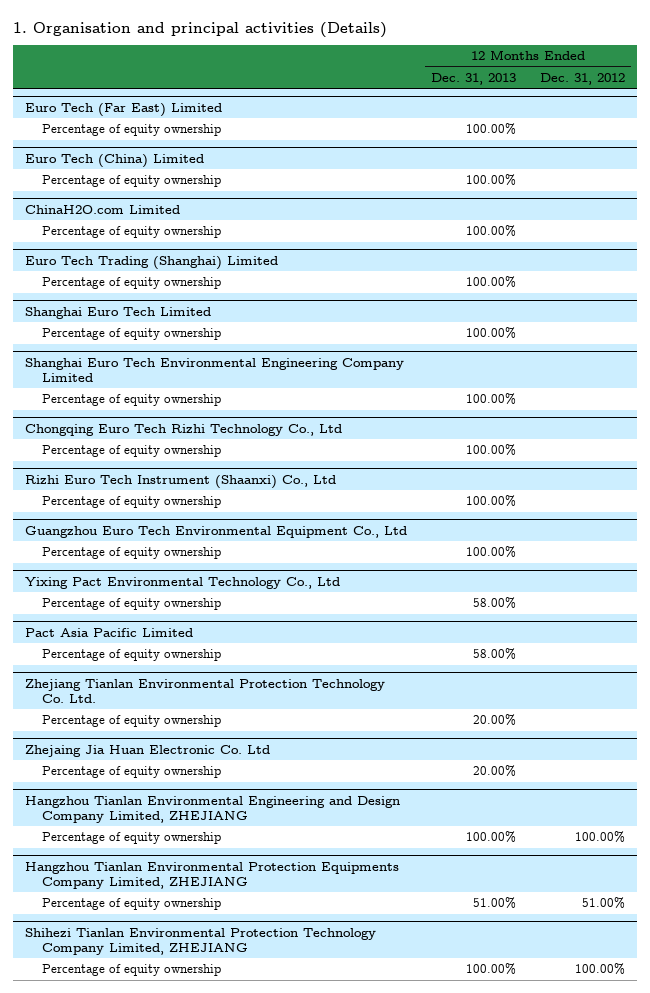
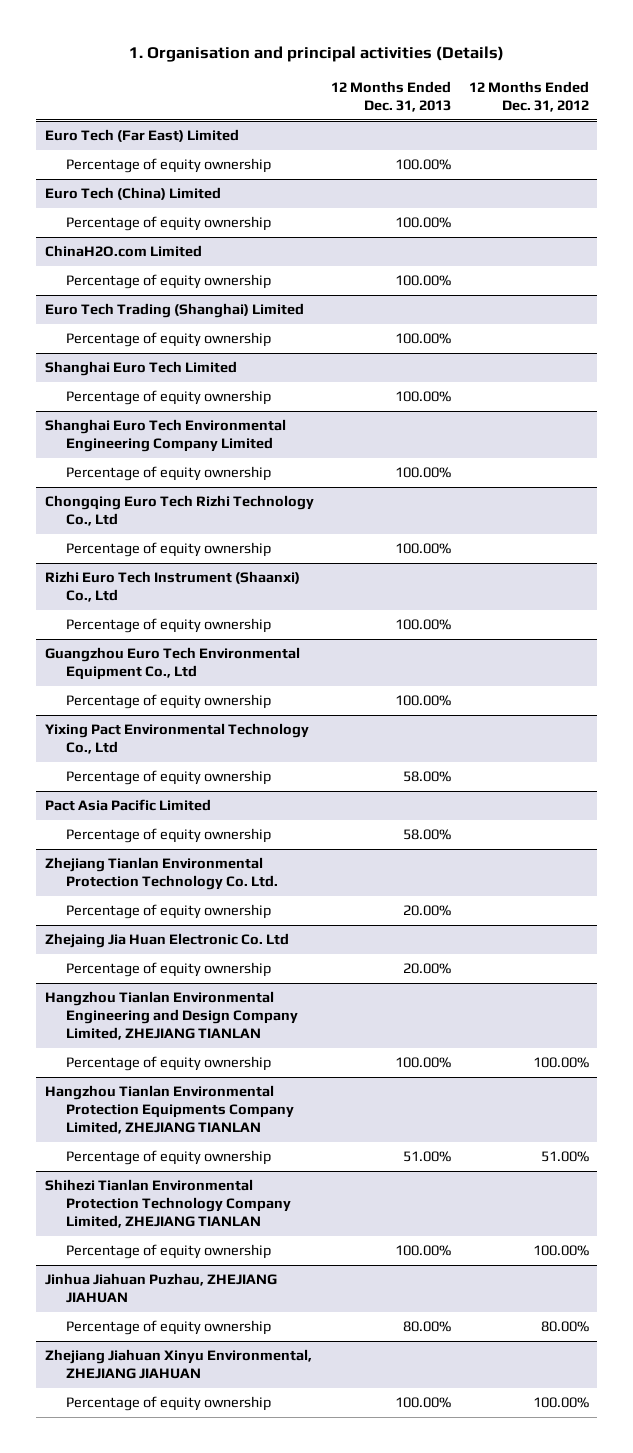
[25,795,401,823] Hangzhou Tianlan Environmental Engineering and Design Company Limited, ZHEJIANG -> [44,991,299,1040] Hangzhou Tianlan Environmental Engineering and Design Company Limited, ZHEJIANG TIANLAN
[25,861,400,889] Hangzhou Tianlan Environmental Protection Equipments Company Limited, ZHEJIANG -> [44,1085,295,1134] Hangzhou Tianlan Environmental Protection Equipments Company Limited, ZHEJIANG TIANLAN
[25,927,377,955] Shihezi Tianlan Environmental Protection Technology Company Limited, ZHEJIANG -> [44,1179,292,1228] Shihezi Tianlan Environmental Protection Technology Company Limited, ZHEJIANG TIANLAN
none -> [44,1273,277,1304] Jinhua Jiahuan Puzhau, ZHEJIANG JIAHUAN
none -> [66,1320,272,1336] Percentage of equity ownership
none -> [44,1349,312,1380] Zhejiang Jiahuan Xinyu Environmental, ZHEJIANG JIAHUAN
none -> [66,1396,272,1412] Percentage of equity ownership

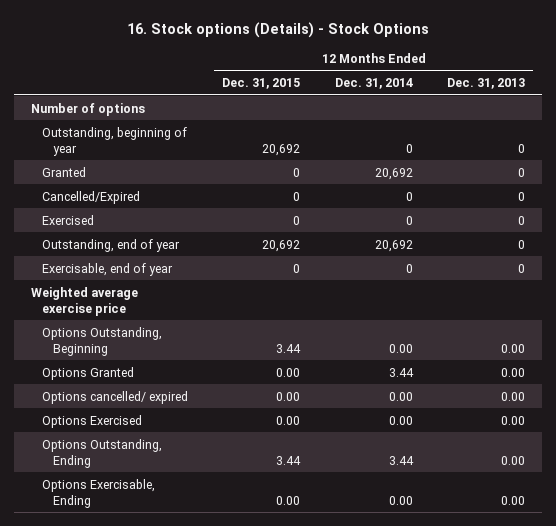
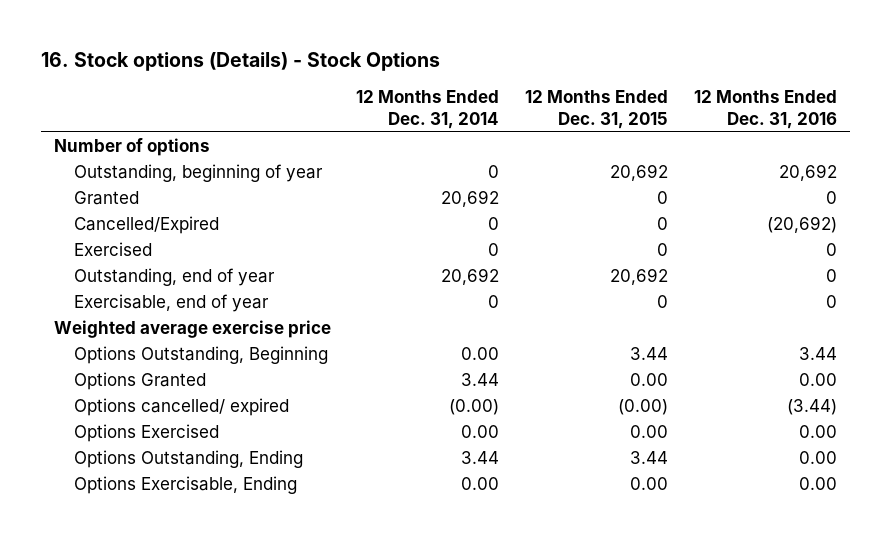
[446,78,525,90] Dec. 31, 2013 -> none
none -> [694,90,838,129] 12 Months Ended Dec. 31, 2016
[276,391,301,401] 0.00 -> [618,399,669,416] (0.00)
[388,391,413,401] 0.00 -> [449,399,500,416] (0.00)

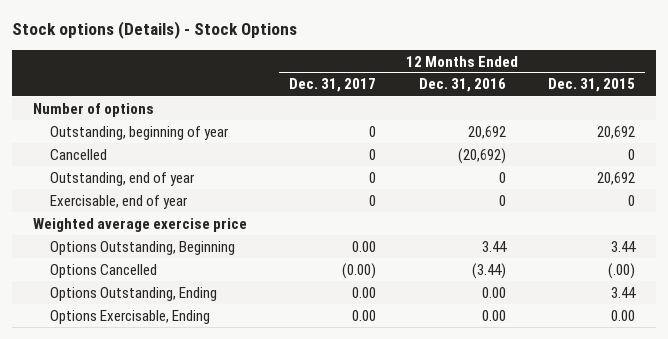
[40,52,440,72] 16. Stock options (Details) - Stock Options -> [12,21,298,40] Stock options (Details) - Stock Options
[356,90,500,129] 12 Months Ended Dec. 31, 2014 -> none
none -> [289,78,377,93] Dec. 31, 2017
[74,191,140,206] Granted -> none
[74,242,153,257] Exercised -> none
[74,216,220,235] Cancelled/Expired -> [49,148,107,160] Cancelled
[74,372,207,391] Options Granted -> none
[74,424,220,443] Options Exercised -> none
[74,398,290,417] Options cancelled/ expired -> [49,263,157,278] Options Cancelled
[618,399,669,416] (0.00) -> [607,262,635,279] (.00)

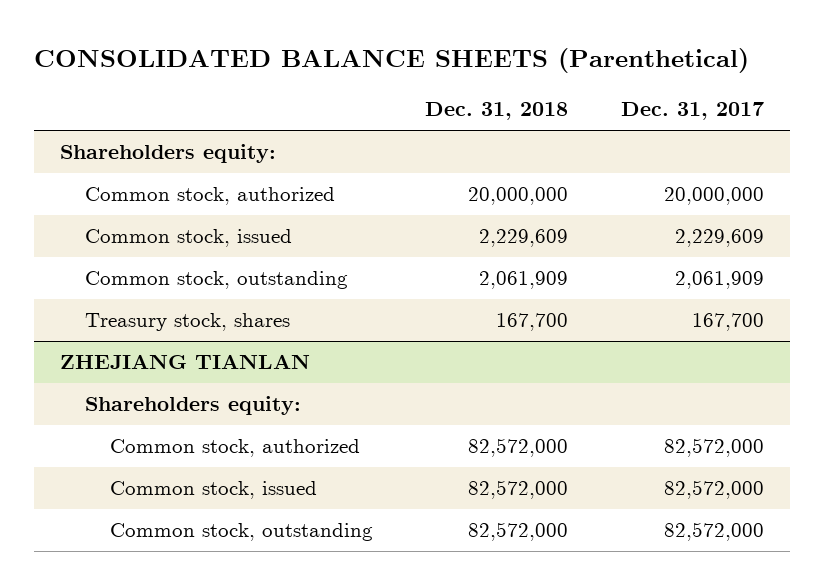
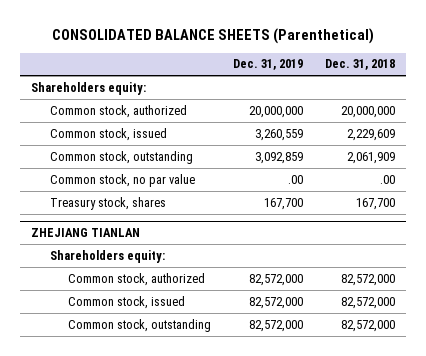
[620,102,764,121] Dec. 31, 2017 -> none
none -> [232,59,303,71] Dec. 31, 2019
none -> [49,173,195,187] Common stock, no par value

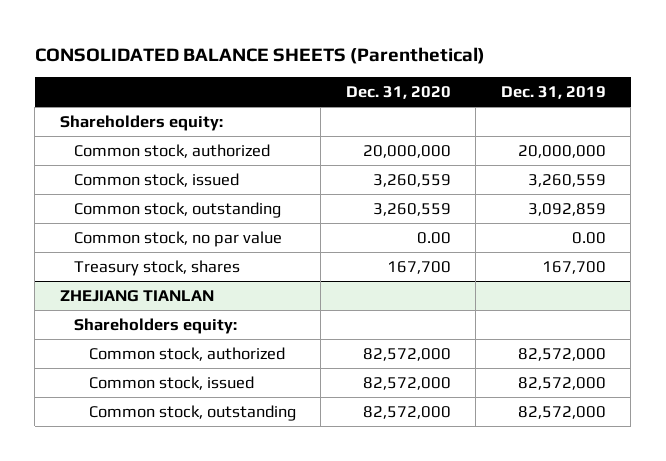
[324,59,395,71] Dec. 31, 2018 -> none
none -> [345,86,451,100] Dec. 31, 2020
[287,174,303,184] .00 -> [571,231,606,244] 0.00

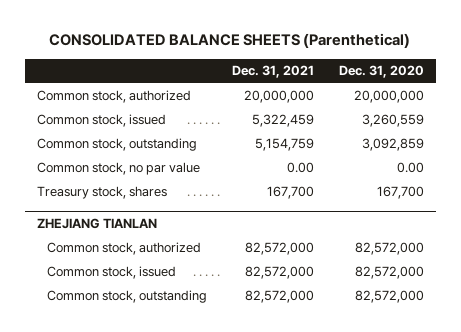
[500,86,606,100] Dec. 31, 2019 -> none
none -> [231,65,314,79] Dec. 31, 2021
[59,114,223,131] Shareholders equity: -> none
[372,202,451,216] 3,260,559 -> [361,137,424,151] 3,092,859
[74,317,238,334] Shareholders equity: -> none

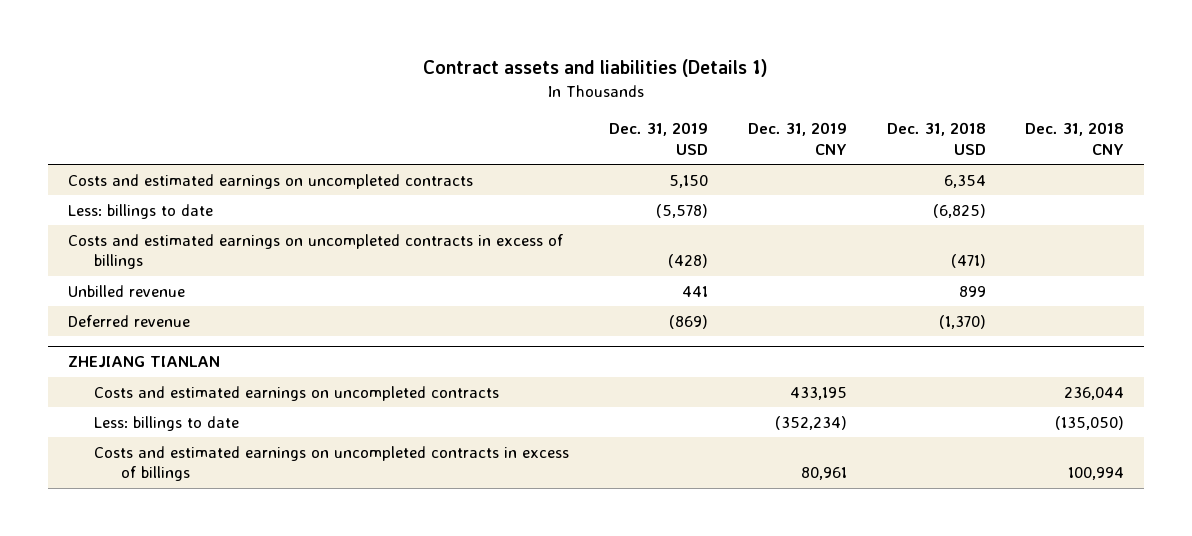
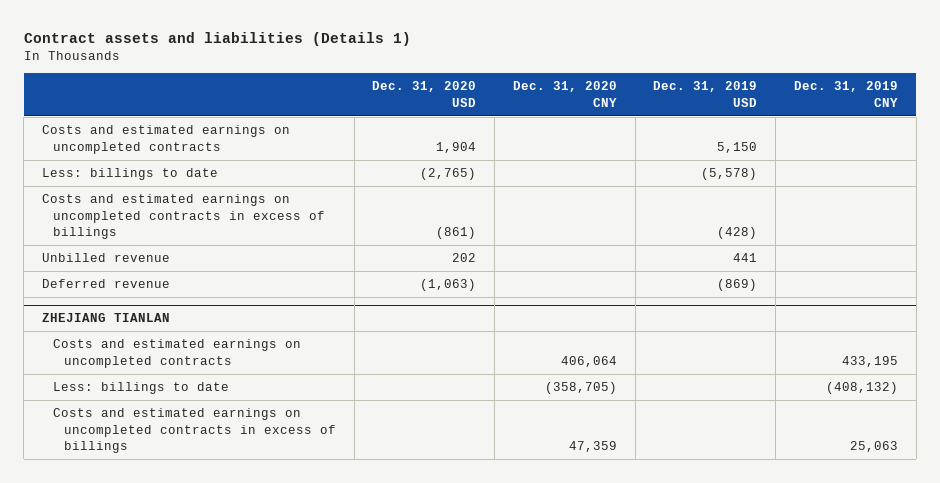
[886,122,986,155] Dec. 31, 2018 USD -> none
[1025,122,1125,155] Dec. 31, 2018 CNY -> none
none -> [372,81,477,107] Dec. 31, 2020 USD
none -> [512,81,617,107] Dec. 31, 2020 CNY
[774,415,847,430] (352,234) -> [825,382,898,395] (408,132)
[800,467,847,481] 80,961 -> [849,440,898,452] 25,063

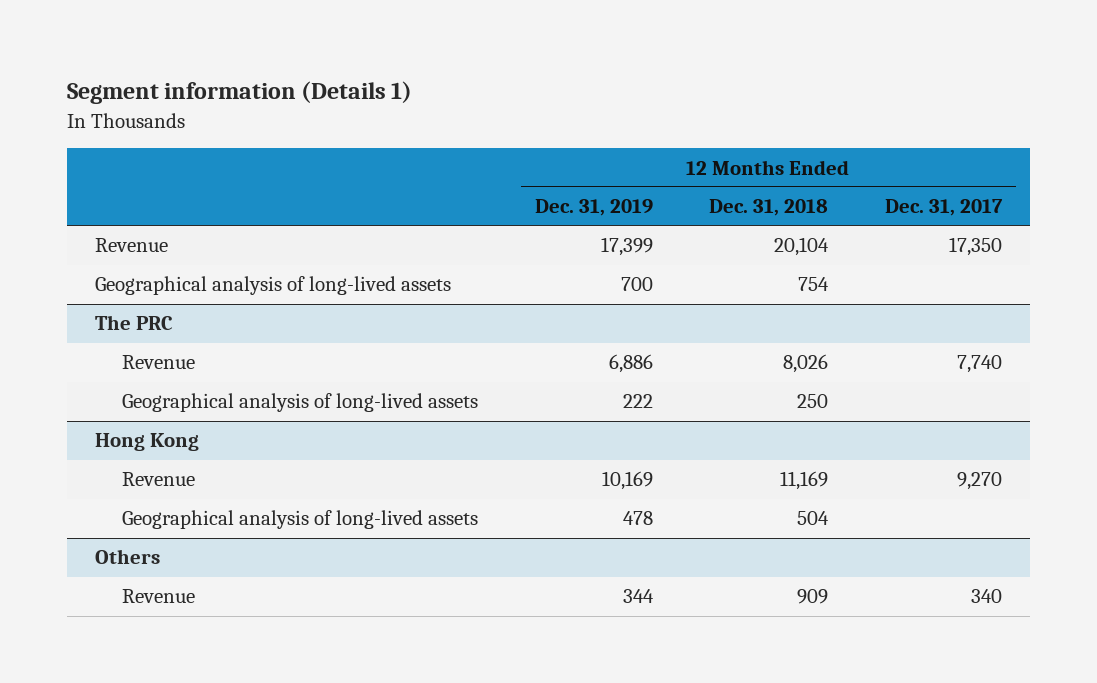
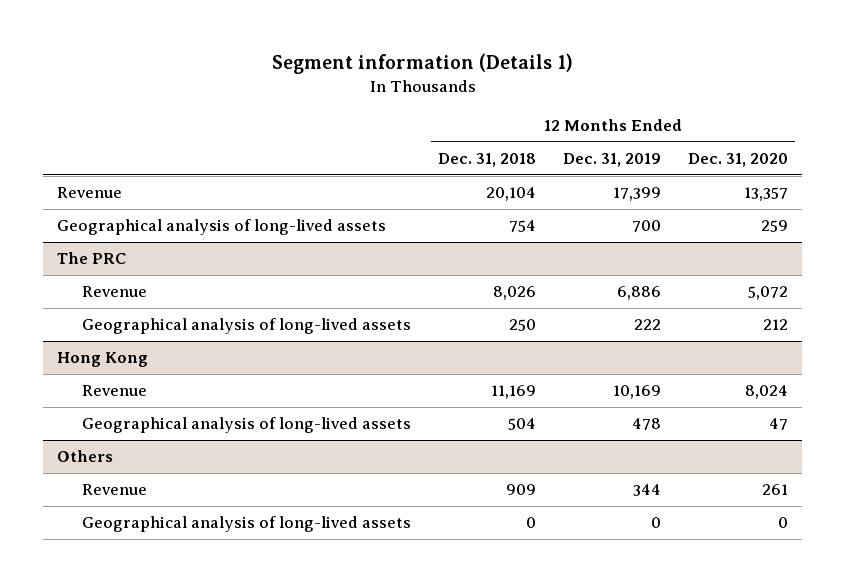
[884,199,1003,217] Dec. 31, 2017 -> none
none -> [688,152,789,167] Dec. 31, 2020
none -> [81,516,411,533] Geographical analysis of long-lived assets

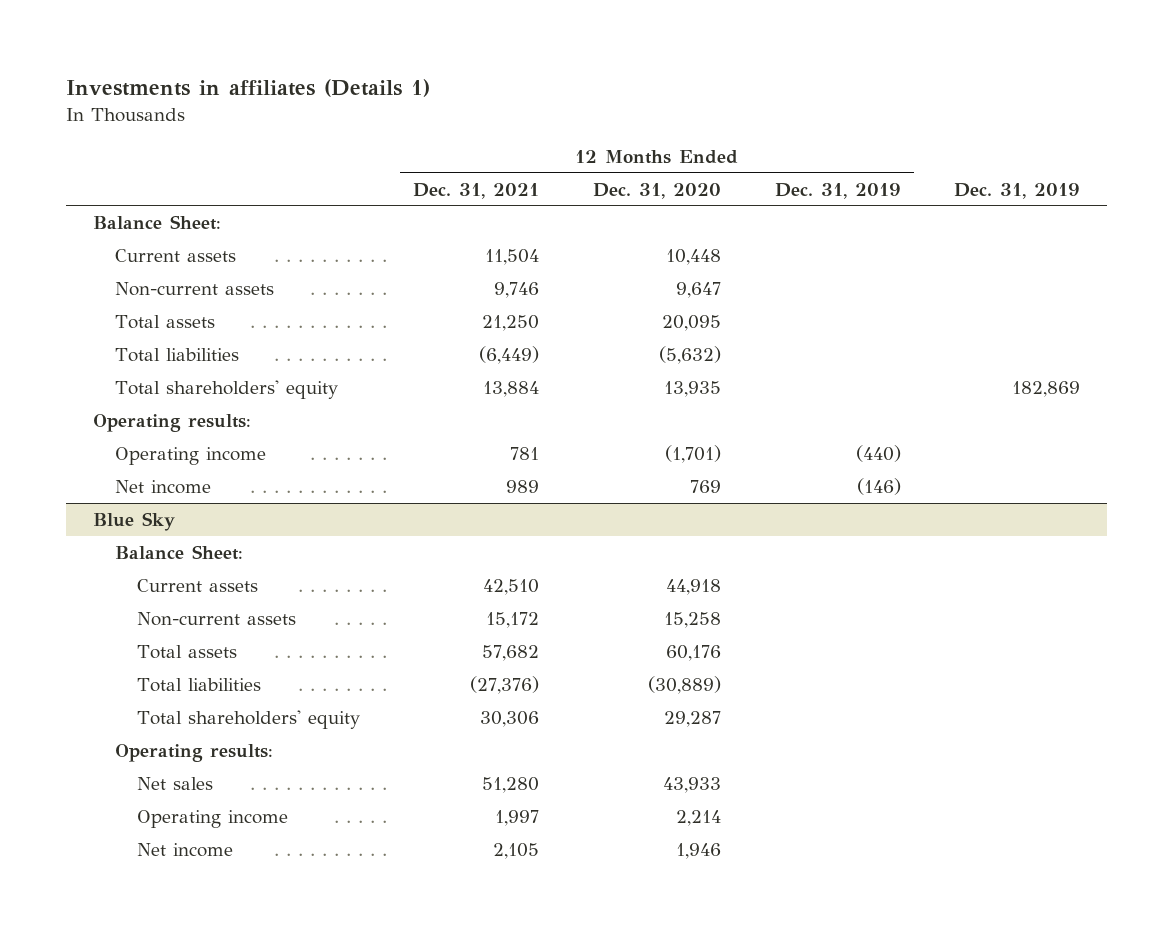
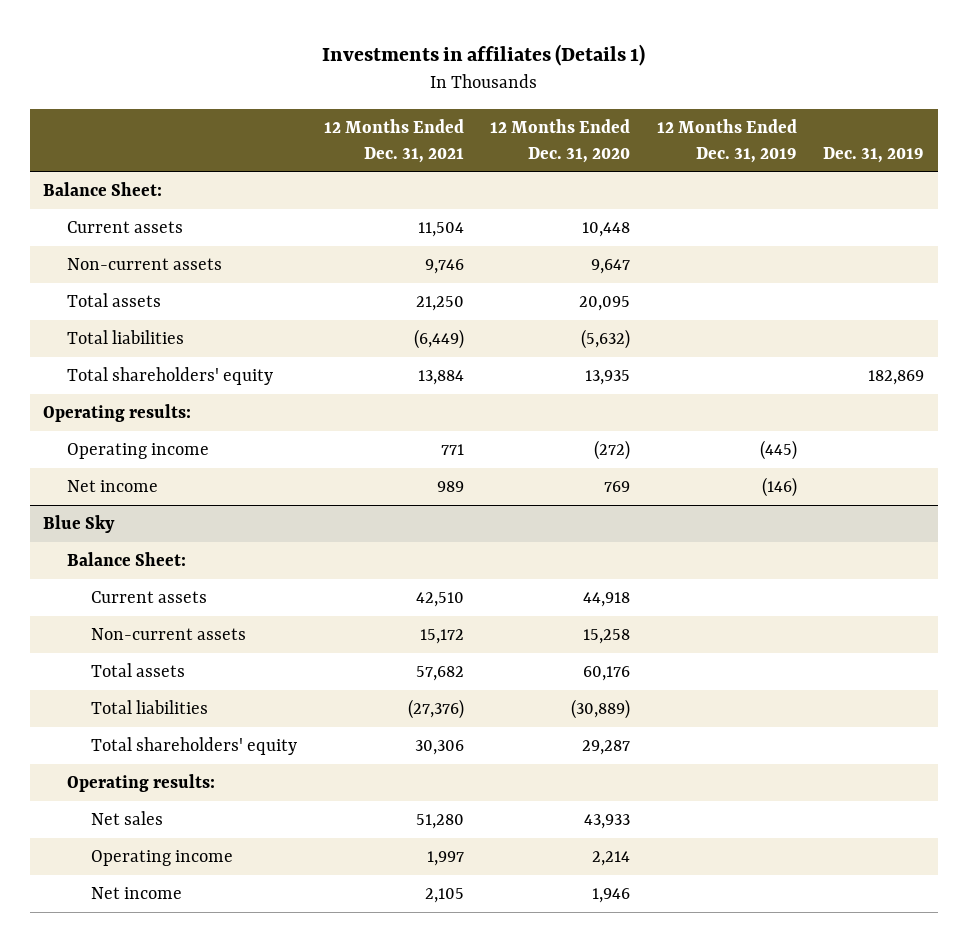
[510,446,540,460] 781 -> [440,444,464,456] 771
[665,444,722,463] (1,701) -> [594,440,631,461] (272)
[855,444,901,462] (440) -> [759,440,797,461] (445)

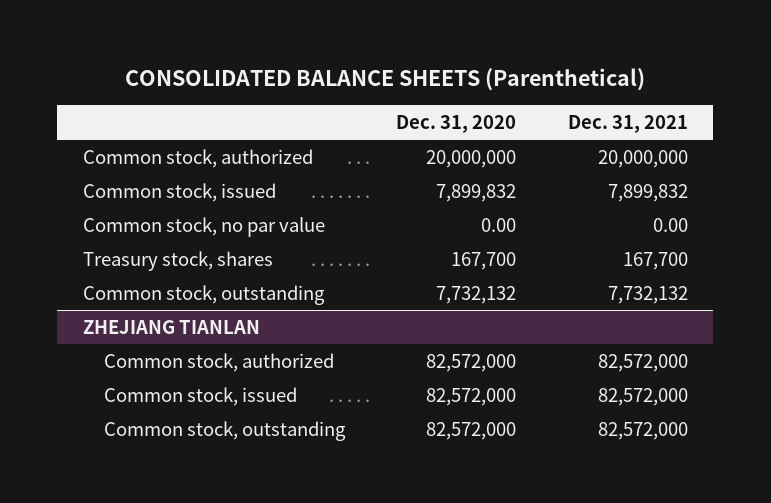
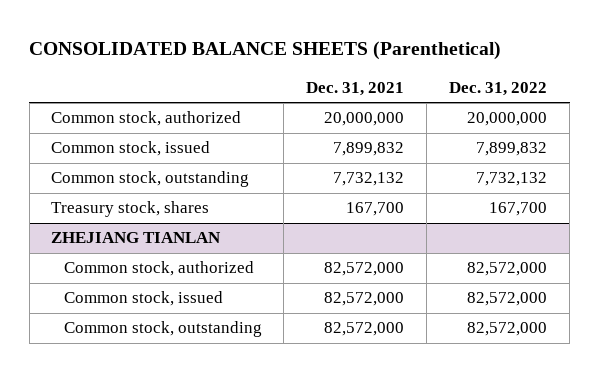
[396,114,517,133] Dec. 31, 2020 -> none
none -> [449,81,548,96] Dec. 31, 2022
[82,216,325,237] Common stock, no par value -> none
[82,250,273,271] Treasury stock, shares -> [51,201,210,218] Treasury stock, shares

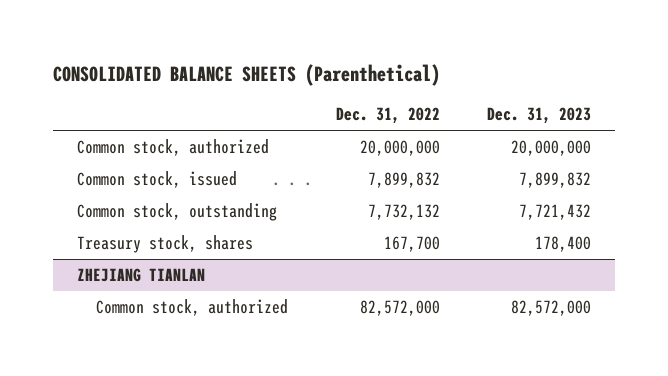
[306,81,405,96] Dec. 31, 2021 -> none
none -> [487,107,592,125] Dec. 31, 2023
[63,291,223,307] Common stock, issued -> none
[63,321,262,338] Common stock, outstanding -> none

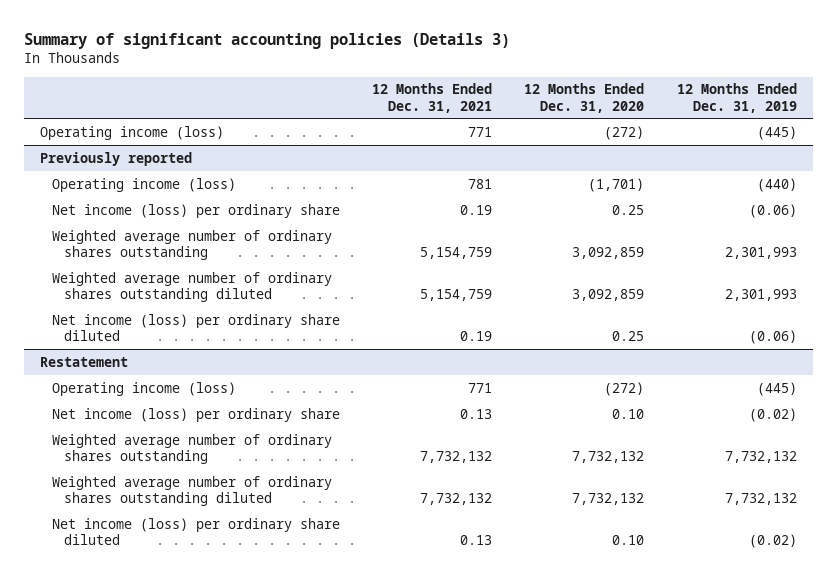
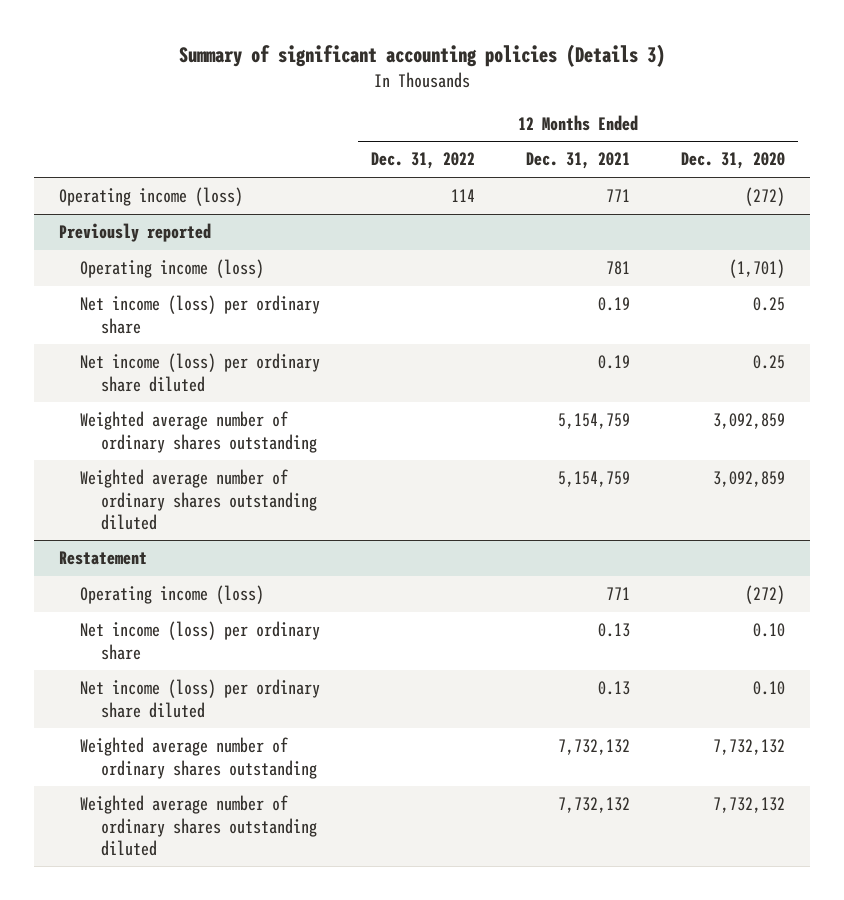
[676,83,797,113] 12 Months Ended Dec. 31, 2019 -> none
none -> [371,152,476,170] Dec. 31, 2022
[51,313,340,341] Net income (loss) per ordinary share diluted -> [80,353,321,392] Net income (loss) per ordinary share diluted
[51,517,340,545] Net income (loss) per ordinary share diluted -> [80,679,321,718] Net income (loss) per ordinary share diluted

